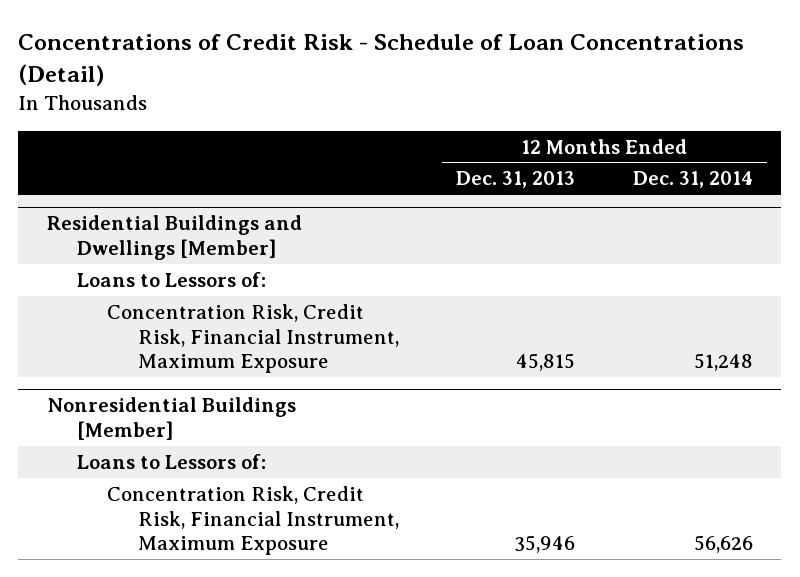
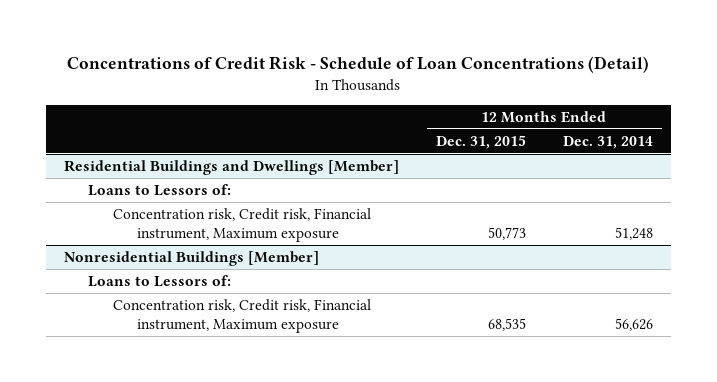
[456,171,576,189] Dec. 31, 2013 -> none
none -> [435,134,526,149] Dec. 31, 2015
[107,303,399,374] Concentration Risk, Credit Risk, Financial Instrument, Maximum Exposure -> [112,207,371,242] Concentration risk, Credit risk, Financial instrument, Maximum exposure
[107,485,399,556] Concentration Risk, Credit Risk, Financial Instrument, Maximum Exposure -> [112,298,371,333] Concentration risk, Credit risk, Financial instrument, Maximum exposure

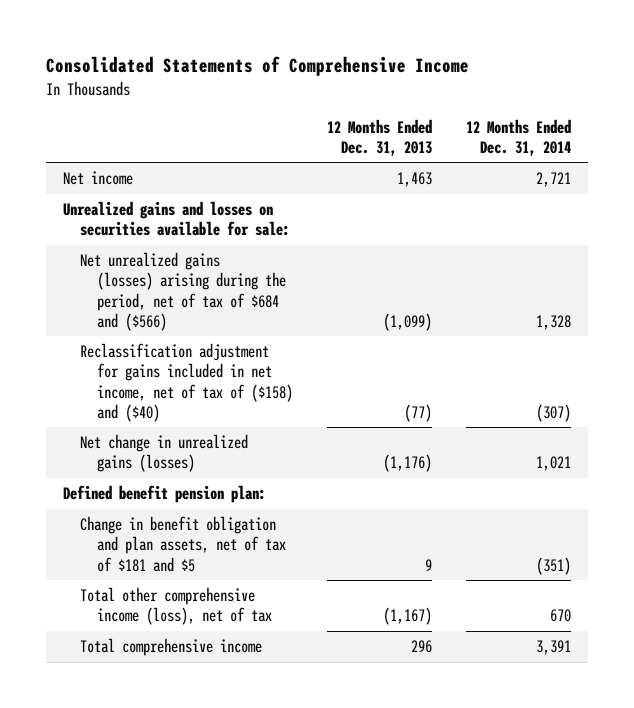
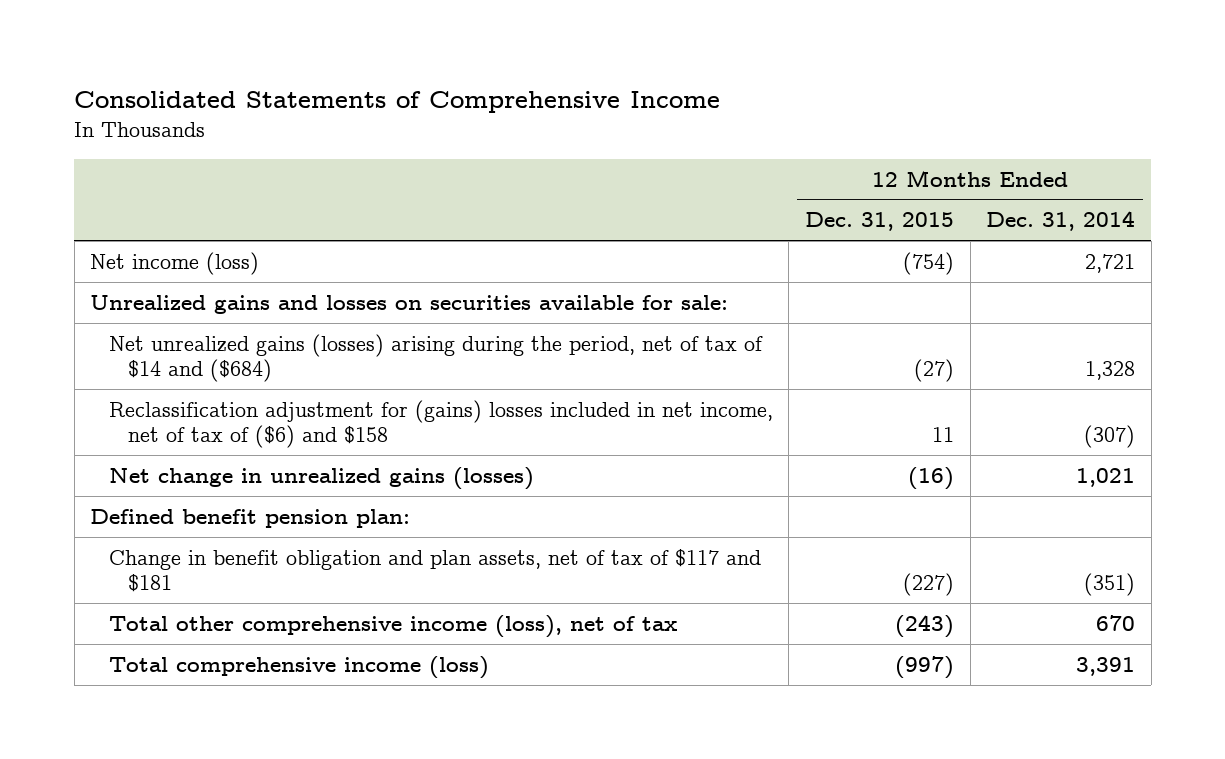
[326,118,432,156] 12 Months Ended Dec. 31, 2013 -> none
none -> [805,212,955,232] Dec. 31, 2015
[63,171,134,186] Net income -> [90,251,260,275] Net income (loss)
[80,252,286,331] Net unrealized gains (losses) arising during the period, net of tax of $684 and ($566) -> [108,333,763,382] Net unrealized gains (losses) arising during the period, net of tax of $14 and ($684)
[80,343,293,422] Reclassification adjustment for gains included in net income, net of tax of ($158) and ($40) -> [108,399,773,448] Reclassification adjustment for (gains) losses included in net income, net of tax of ($6) and $158
[80,516,286,572] Change in benefit obligation and plan assets, net of tax of $181 and $5 -> [108,548,761,592] Change in benefit obligation and plan assets, net of tax of $117 and $181
[80,638,263,657] Total comprehensive income -> [108,655,489,679] Total comprehensive income (loss)

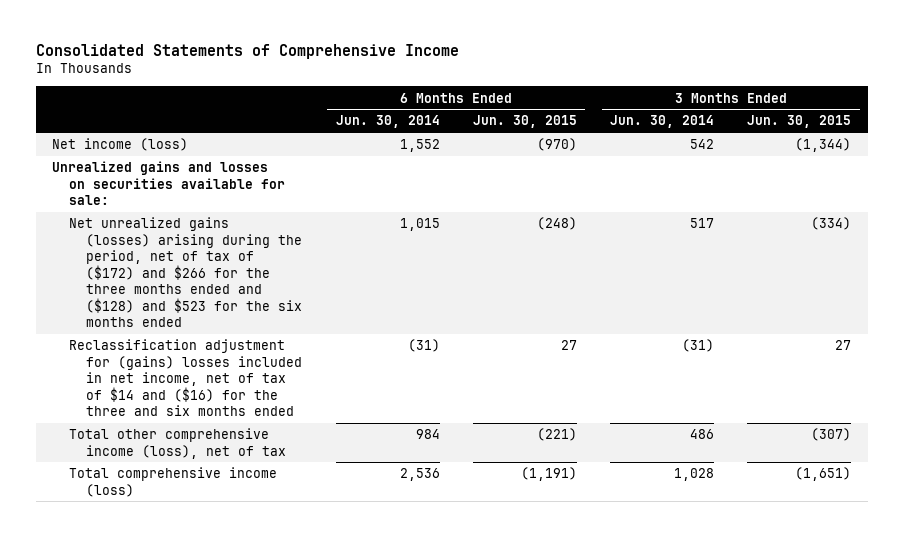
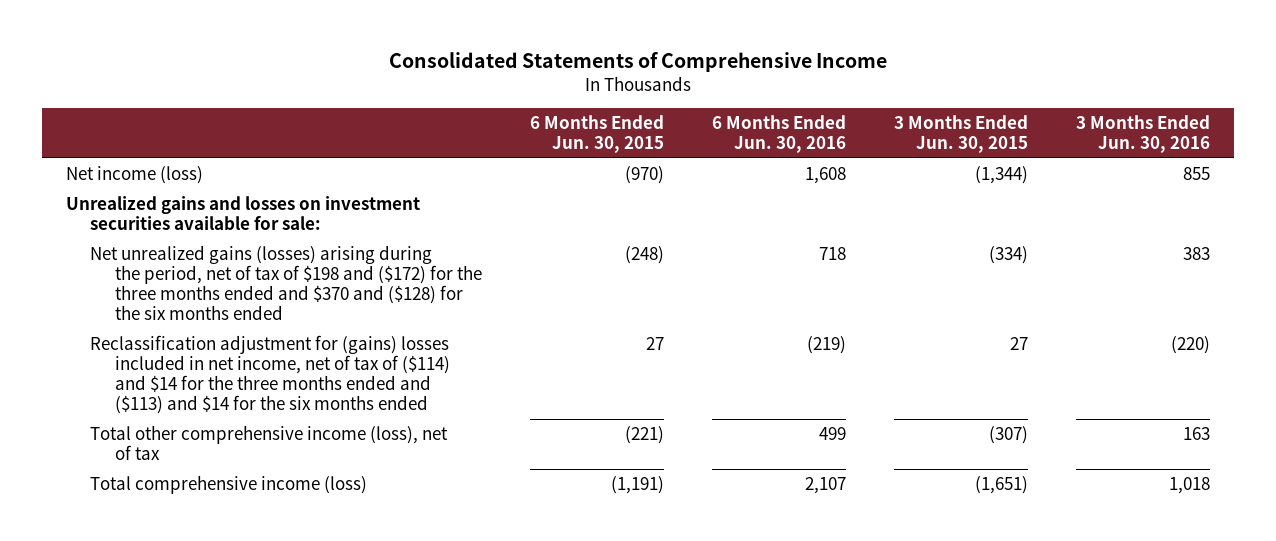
[335,115,440,129] Jun. 30, 2014 -> none
[610,115,715,129] Jun. 30, 2014 -> none
none -> [711,114,846,153] 6 Months Ended Jun. 30, 2016
none -> [1075,114,1210,153] 3 Months Ended Jun. 30, 2016
[52,161,286,206] Unrealized gains and losses on securities available for sale: -> [66,196,421,231] Unrealized gains and losses on investment securities available for sale:
[69,217,303,328] Net unrealized gains (losses) arising during the period, net of tax of ($172) and $266 for the three months ended and ($128) and $523 for the six months ended -> [90,245,482,321] Net unrealized gains (losses) arising during the period, net of tax of $198 and ($172) for the three months ended and $370 and ($128) for the six months ended
[69,339,303,417] Reclassification adjustment for (gains) losses included in net income, net of tax of $14 and ($16) for the three and six months ended -> [90,335,450,415] Reclassification adjustment for (gains) losses included in net income, net of tax of ($114) and $14 for the three months ended and ($113) and $14 for the six months ended

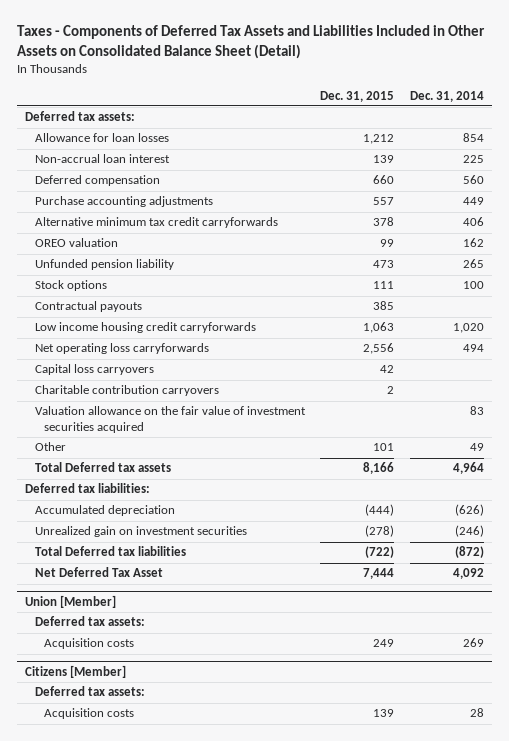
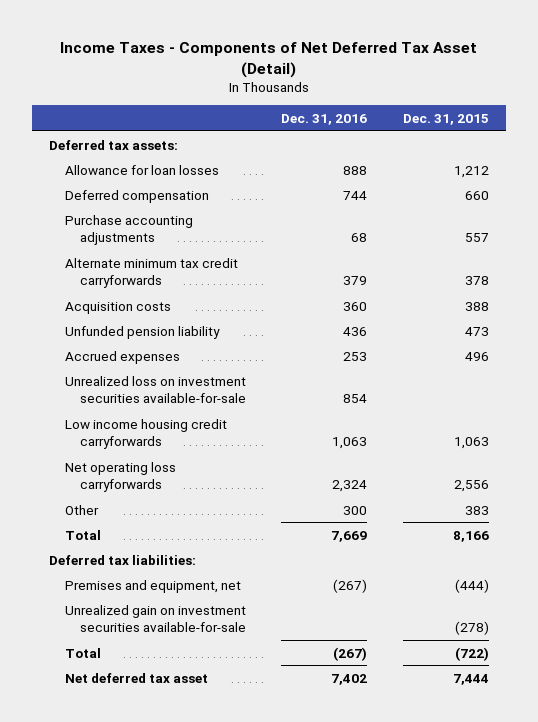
[17,25,486,59] Taxes - Components of Deferred Tax Assets and Liabilities Included in Other Assets on Consolidated Balance Sheet (Detail) -> [59,41,477,78] Income Taxes - Components of Net Deferred Tax Asset (Detail)
[409,90,484,102] Dec. 31, 2014 -> none
none -> [281,114,368,126] Dec. 31, 2016
[34,154,170,164] Non-accrual loan interest -> none
[34,238,118,248] OREO valuation -> none
[34,217,278,229] Alternative minimum tax credit carryforwards -> [64,257,238,288] Alternate minimum tax credit carryforwards
none -> [64,301,171,314] Acquisition costs
[34,280,107,292] Stock options -> none
[34,301,142,313] Contractual payouts -> none
none -> [64,350,180,364] Accrued expenses
none -> [64,375,247,403] Unrealized loss on investment securities available-for-sale
[34,364,154,376] Capital loss carryovers -> none
[34,385,219,397] Charitable contribution carryovers -> none
[34,406,306,433] Valuation allowance on the fair value of investment securities acquired -> none
[373,443,395,452] 101 -> [464,505,489,515] 383
[34,462,171,473] Total Deferred tax assets -> [64,529,101,540] Total
[24,595,116,609] Union [Member] -> none
[34,616,145,627] Deferred tax assets: -> none
[44,638,135,650] Acquisition costs -> none
[24,665,126,679] Citizens [Member] -> none
[34,686,145,697] Deferred tax assets: -> none
[44,708,135,720] Acquisition costs -> none
[34,505,175,517] Accumulated depreciation -> [64,579,241,593] Premises and equipment, net
[34,526,247,538] Unrealized gain on investment securities -> [64,604,247,632] Unrealized gain on investment securities available-for-sale
[34,546,186,557] Total Deferred tax liabilities -> [64,647,101,658] Total
[34,567,163,578] Net Deferred Tax Asset -> [64,672,208,683] Net deferred tax asset

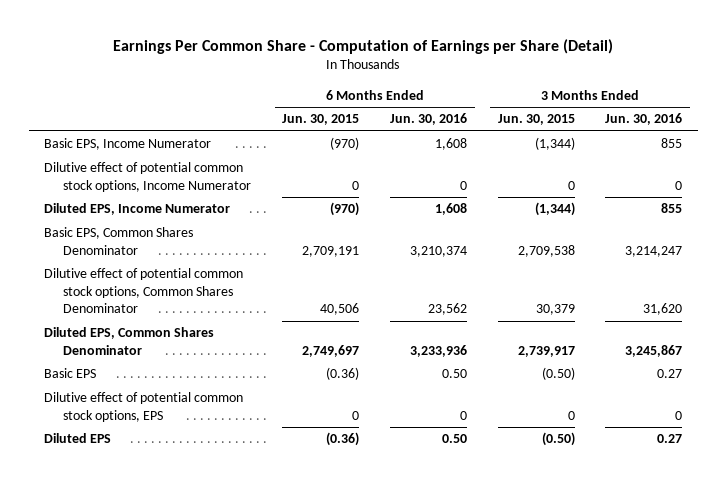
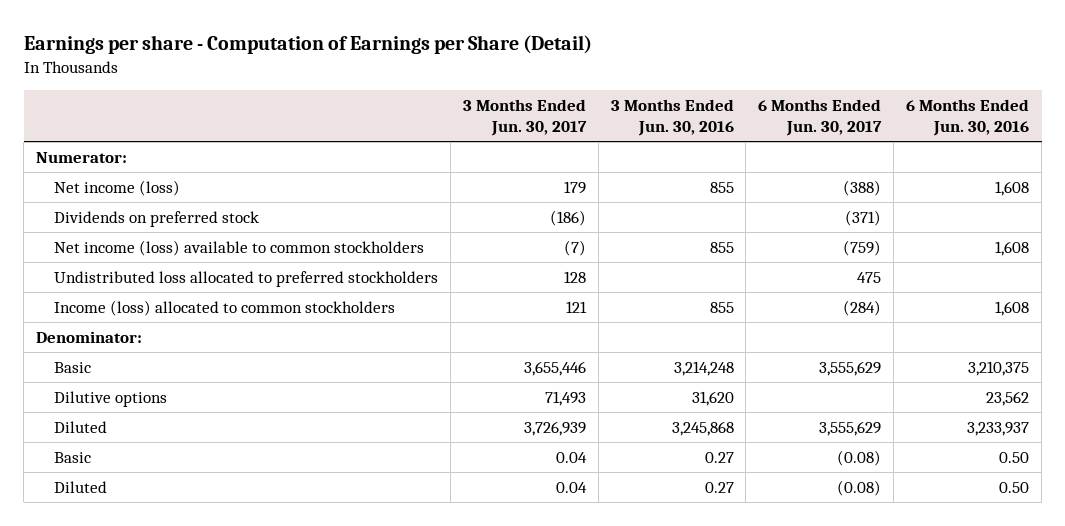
[113,38,614,54] Earnings Per Common Share - Computation of Earnings per Share (Detail) -> [23,35,592,55] Earnings per share - Computation of Earnings per Share (Detail)
[282,114,360,126] Jun. 30, 2015 -> none
[497,114,575,126] Jun. 30, 2015 -> none
none -> [462,98,587,136] 3 Months Ended Jun. 30, 2017
none -> [758,98,883,136] 6 Months Ended Jun. 30, 2017
[44,162,252,192] Dilutive effect of potential common stock options, Income Numerator -> none
[44,392,244,422] Dilutive effect of potential common stock options, EPS -> none
none -> [36,151,128,163] Numerator:
none -> [53,179,180,196] Net income (loss)
none -> [53,210,259,227] Dividends on preferred stock
[44,138,212,151] Basic EPS, Income Numerator -> [53,239,424,256] Net income (loss) available to common stockholders
none -> [53,270,438,287] Undistributed loss allocated to preferred stockholders
[44,203,231,216] Diluted EPS, Income Numerator -> [53,299,395,316] Income (loss) allocated to common stockholders
none -> [36,330,143,343] Denominator:
[44,227,194,255] Basic EPS, Common Shares Denominator -> [53,361,91,373] Basic
[409,245,467,257] 3,210,374 -> [968,360,1030,376] 3,210,375
[625,245,683,257] 3,214,247 -> [673,360,734,376] 3,214,248
[44,268,244,314] Dilutive effect of potential common stock options, Common Shares Denominator -> [53,390,167,407] Dilutive options
[44,327,215,355] Diluted EPS, Common Shares Denominator -> [53,420,107,433] Diluted
[409,344,467,357] 3,233,936 -> [967,421,1030,436] 3,233,937
[625,344,683,357] 3,245,867 -> [671,420,734,436] 3,245,868
[44,368,97,379] Basic EPS -> [53,451,91,463] Basic
[44,433,112,444] Diluted EPS -> [53,480,107,493] Diluted

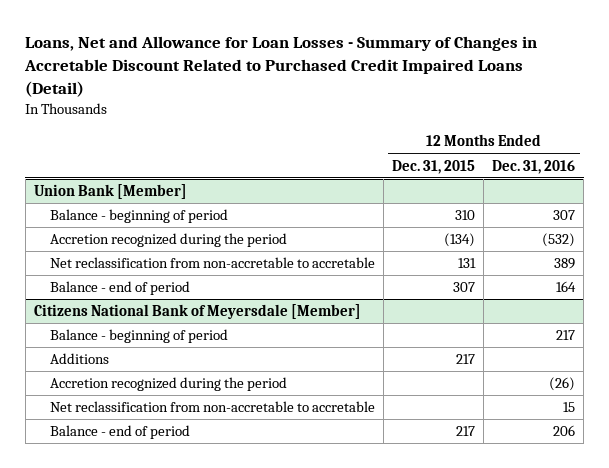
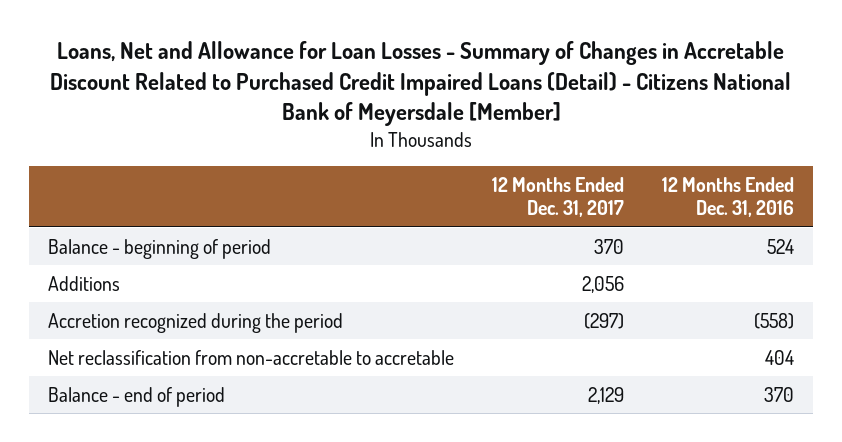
[24,36,538,98] Loans, Net and Allowance for Loan Losses - Summary of Changes in Accretable Discount Related to Purchased Credit Impaired Loans (Detail) -> [50,41,792,127] Loans, Net and Allowance for Loan Losses - Summary of Changes in Accretable Discount Related to Purchased Credit Impaired Loans (Detail) - Citizens National Bank of Meyersdale [Member]
[392,159,476,174] Dec. 31, 2015 -> none
none -> [492,176,625,218] 12 Months Ended Dec. 31, 2017
[33,184,187,200] Union Bank [Member] -> none
[50,233,288,248] Accretion recognized during the period -> none
[50,257,376,269] Net reclassification from non-accretable to accretable -> none
[50,281,191,296] Balance - end of period -> none
[33,304,361,320] Citizens National Bank of Meyersdale [Member] -> none
[50,329,229,344] Balance - beginning of period -> none
[553,210,576,221] 307 -> [767,238,795,254] 524
[549,377,576,392] (26) -> [754,312,795,329] (558)
[563,402,576,413] 15 -> [765,349,795,365] 404
[553,425,576,437] 206 -> [764,386,795,402] 370

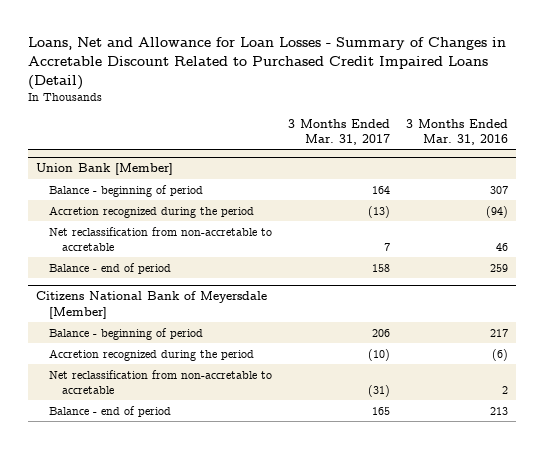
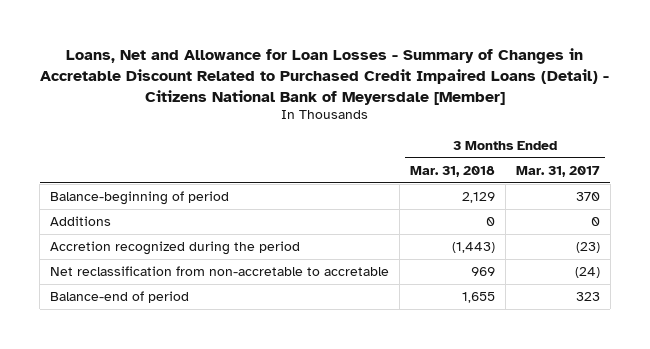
[28,37,507,90] Loans, Net and Allowance for Loan Losses - Summary of Changes in Accretable Discount Related to Purchased Credit Impaired Loans (Detail) -> [39,48,609,105] Loans, Net and Allowance for Loan Losses - Summary of Changes in Accretable Discount Related to Purchased Credit Impaired Loans (Detail) - Citizens National Bank of Meyersdale [Member]
[406,118,509,145] 3 Months Ended Mar. 31, 2016 -> none
none -> [409,165,495,177] Mar. 31, 2018
[36,163,174,176] Union Bank [Member] -> none
[36,291,268,319] Citizens National Bank of Meyersdale [Member] -> none
[49,327,204,340] Balance - beginning of period -> none
[49,348,255,361] Accretion recognized during the period -> none
[49,369,273,395] Net reclassification from non-accretable to accretable -> none
[49,405,172,417] Balance - end of period -> none
[49,184,204,197] Balance - beginning of period -> [50,191,230,206] Balance-beginning of period
[372,185,391,194] 164 -> [575,192,600,202] 370
none -> [50,216,112,227] Additions
[368,205,391,218] (13) -> [575,242,600,254] (23)
[384,243,391,252] 7 -> [574,267,600,279] (24)
[49,262,172,274] Balance - end of period -> [50,291,190,304] Balance-end of period
[372,263,391,272] 158 -> [575,292,600,302] 323

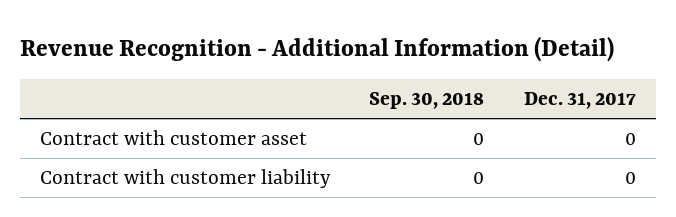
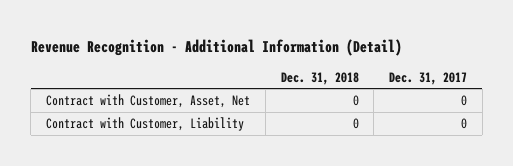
[369,92,485,110] Sep. 30, 2018 -> none
none -> [280,71,359,85] Dec. 31, 2018
[39,130,307,146] Contract with customer asset -> [46,94,251,109] Contract with Customer, Asset, Net
[39,169,331,189] Contract with customer liability -> [46,117,245,132] Contract with Customer, Liability

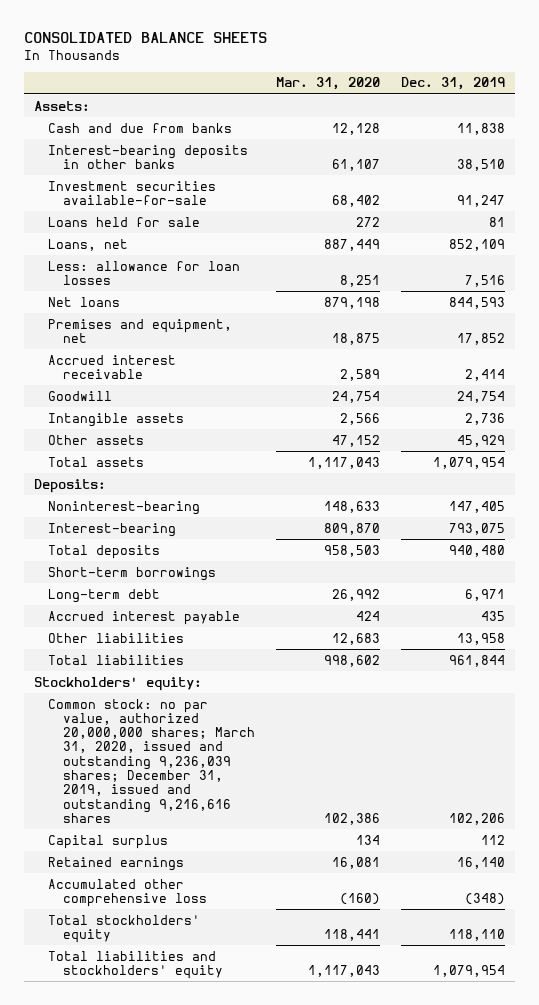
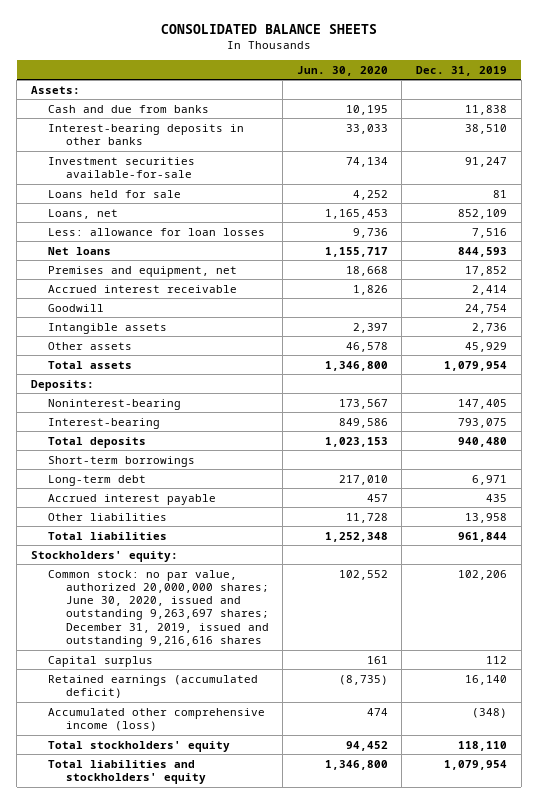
[275,77,380,91] Mar. 31, 2020 -> none
none -> [296,65,388,76] Jun. 30, 2020
[48,698,255,823] Common stock: no par value, authorized 20,000,000 shares; March 31, 2020, issued and outstanding 9,236,039 shares; December 31, 2019, issued and outstanding 9,216,616 shares -> [48,569,269,647] Common stock: no par value, authorized 20,000,000 shares; June 30, 2020, issued and outstanding 9,263,697 shares; December 31, 2019, issued and outstanding 9,216,616 shares
[48,856,185,871] Retained earnings -> [48,674,259,698] Retained earnings (accumulated deficit)
[48,878,207,907] Accumulated other comprehensive loss -> [48,707,266,731] Accumulated other comprehensive income (loss)

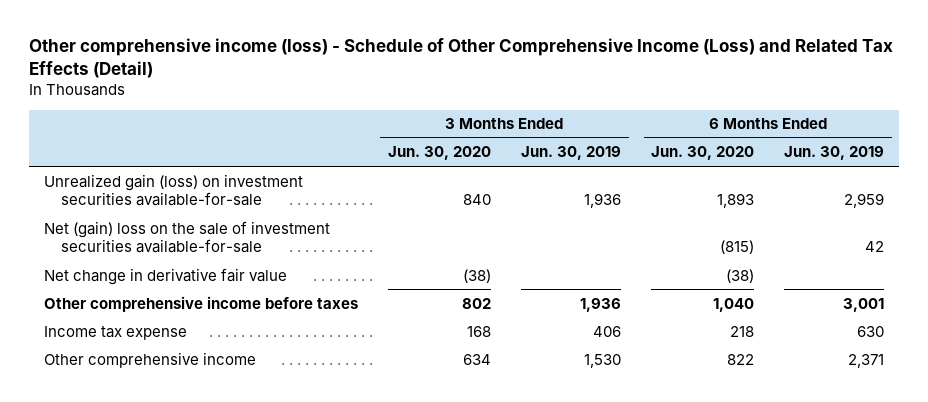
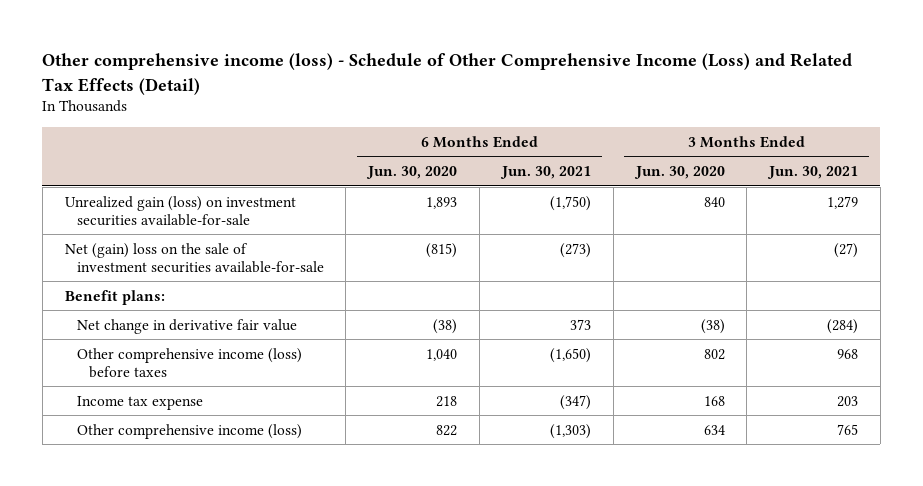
[521,146,622,161] Jun. 30, 2019 -> none
[784,146,885,161] Jun. 30, 2019 -> none
none -> [499,166,591,180] Jun. 30, 2021
none -> [767,166,859,180] Jun. 30, 2021
none -> [64,289,165,305] Benefit plans:
[43,295,358,312] Other comprehensive income before taxes -> [76,347,302,378] Other comprehensive income (loss) before taxes
[43,351,256,368] Other comprehensive income -> [76,423,302,439] Other comprehensive income (loss)

